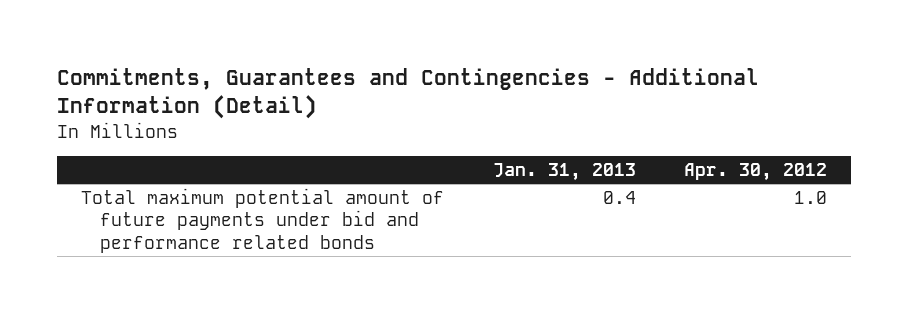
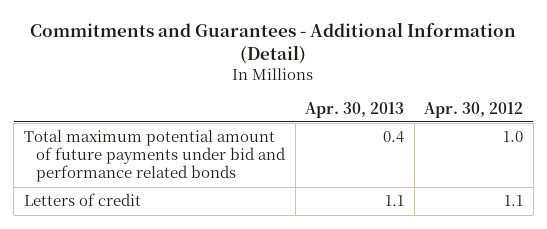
[57,68,760,120] Commitments, Guarantees and Contingencies - Additional Information (Detail) -> [30,21,517,64] Commitments and Guarantees - Additional Information (Detail)
[492,162,636,181] Jan. 31, 2013 -> none
none -> [305,101,405,118] Apr. 30, 2013
none -> [23,193,141,207] Letters of credit

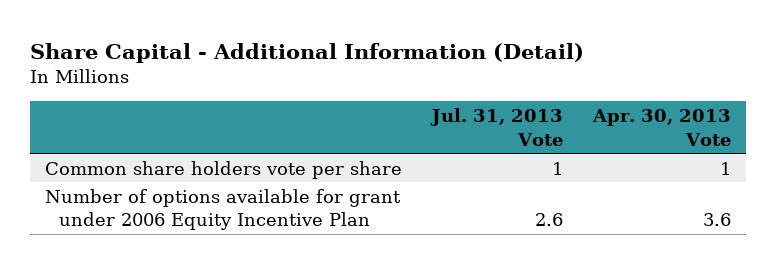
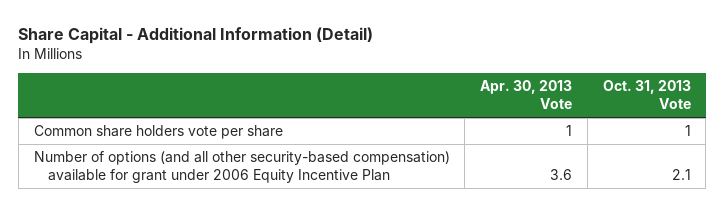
[429,108,563,146] Jul. 31, 2013 Vote -> none
none -> [602,79,691,109] Oct. 31, 2013 Vote
[45,188,402,231] Number of options available for grant under 2006 Equity Incentive Plan -> [33,151,450,184] Number of options (and all other security-based compensation) available for grant under 2006 Equity Incentive Plan

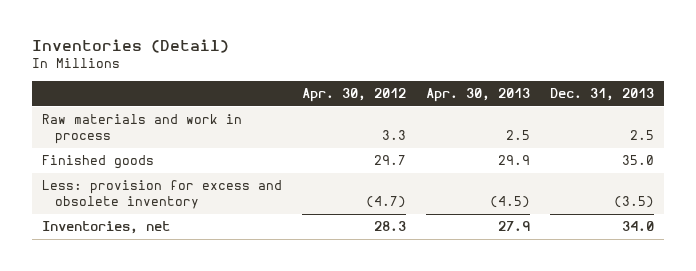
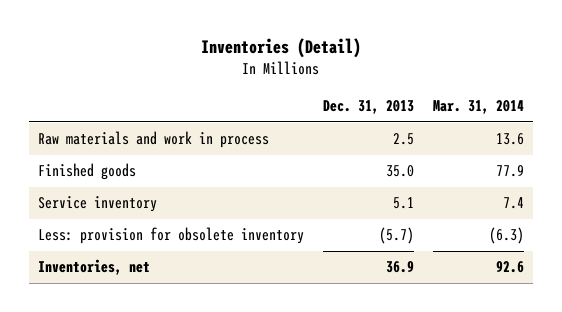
[301,88,406,103] Apr. 30, 2012 -> none
[425,88,530,103] Apr. 30, 2013 -> none
none -> [433,100,525,115] Mar. 31, 2014
none -> [38,196,158,213] Service inventory
[41,180,282,210] Less: provision for excess and obsolete inventory -> [38,227,305,245] Less: provision for obsolete inventory
[614,196,655,209] (3.5) -> [379,227,415,245] (5.7)
[622,221,655,232] 34.0 -> [386,261,415,274] 36.9

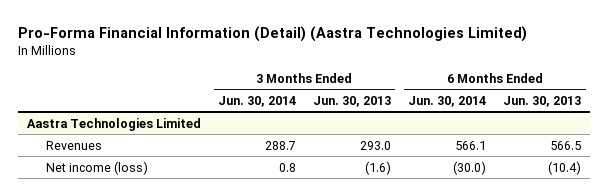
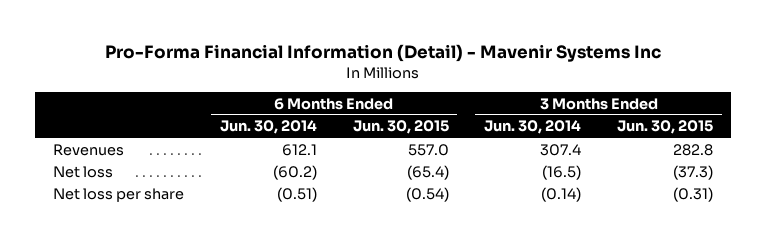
[18,25,528,42] Pro-Forma Financial Information (Detail) (Aastra Technologies Limited) -> [105,43,662,62] Pro-Forma Financial Information (Detail) - Mavenir Systems Inc
[313,95,392,107] Jun. 30, 2013 -> none
[503,95,582,107] Jun. 30, 2013 -> none
none -> [352,120,449,135] Jun. 30, 2015
none -> [617,120,714,135] Jun. 30, 2015
[26,117,201,131] Aastra Technologies Limited -> none
[264,140,296,150] 288.7 -> [540,143,582,156] 307.4
[455,140,487,150] 566.1 -> [281,143,317,156] 612.1
[45,160,148,175] Net income (loss) -> [52,165,113,178] Net loss
[278,162,296,172] 0.8 -> [542,164,582,180] (16.5)
[453,160,487,175] (30.0) -> [272,164,317,180] (60.2)
none -> [52,187,184,202] Net loss per share

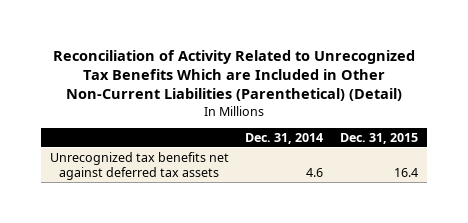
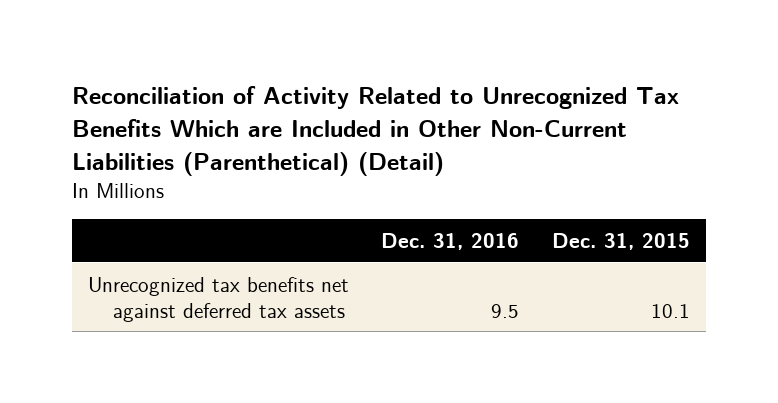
[245,133,324,145] Dec. 31, 2014 -> none
none -> [381,232,520,250] Dec. 31, 2016
[394,167,419,177] 16.4 -> [650,303,690,318] 10.1

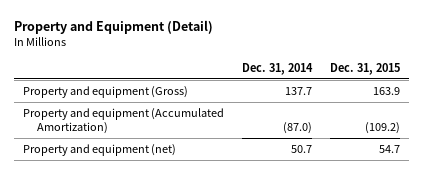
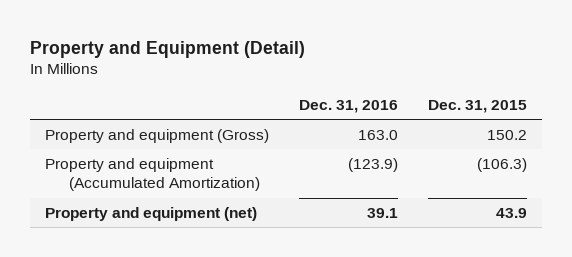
[242,62,314,75] Dec. 31, 2014 -> none
none -> [298,99,398,113] Dec. 31, 2016
[373,86,401,95] 163.9 -> [487,129,528,140] 150.2
[365,121,401,134] (109.2) -> [477,157,528,172] (106.3)
[379,144,401,153] 54.7 -> [496,207,528,218] 43.9

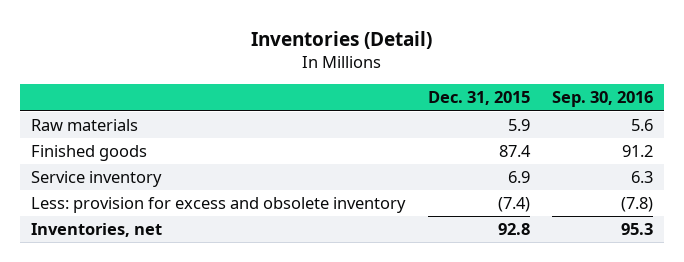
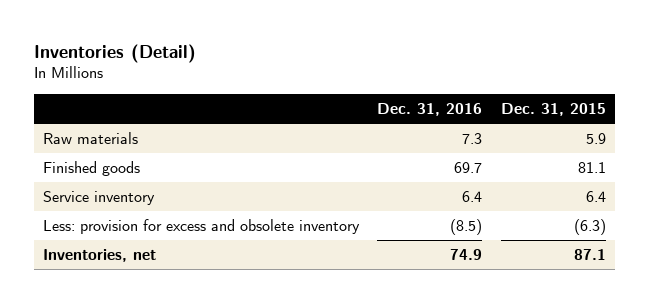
[551,91,653,108] Sep. 30, 2016 -> none
none -> [377,102,483,116] Dec. 31, 2016
[498,145,531,158] 87.4 -> [577,162,606,174] 81.1
[507,171,530,184] 6.9 -> [585,191,606,203] 6.4
[497,197,530,213] (7.4) -> [573,219,606,236] (6.3)
[497,223,530,236] 92.8 -> [573,249,606,261] 87.1

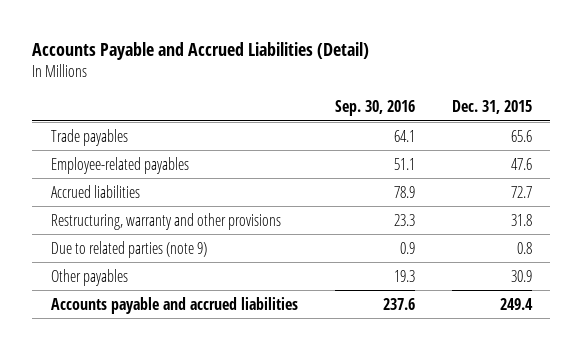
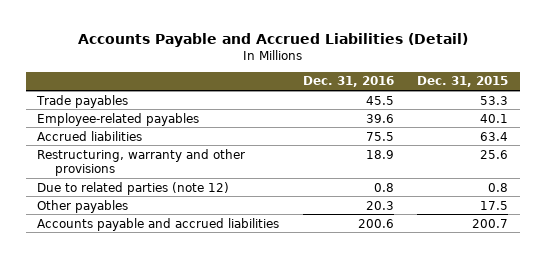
[334,100,415,117] Sep. 30, 2016 -> none
none -> [302,76,394,88] Dec. 31, 2016
[510,129,532,142] 65.6 -> [480,95,509,105] 53.3
[510,157,532,170] 47.6 -> [480,113,509,123] 40.1
[510,185,532,198] 72.7 -> [480,131,509,141] 63.4
[510,213,532,226] 31.8 -> [480,149,509,159] 25.6
[50,240,207,258] Due to related parties (note 9) -> [37,181,230,195] Due to related parties (note 12)
[510,269,532,282] 30.9 -> [480,200,509,210] 17.5
[499,297,533,310] 249.4 -> [472,218,509,228] 200.7

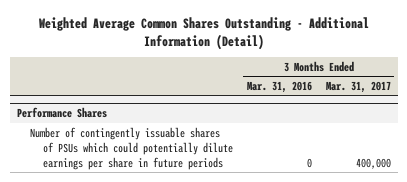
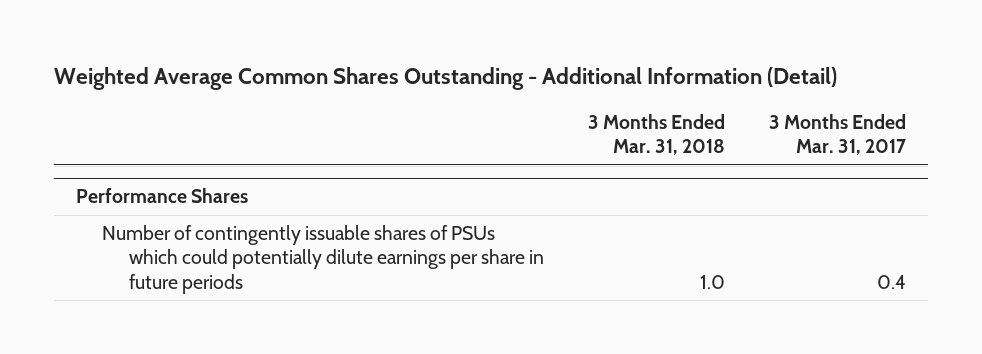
[246,81,312,94] Mar. 31, 2016 -> none
none -> [588,114,726,156] 3 Months Ended Mar. 31, 2018
[355,157,391,169] 400,000 -> [876,274,906,289] 0.4

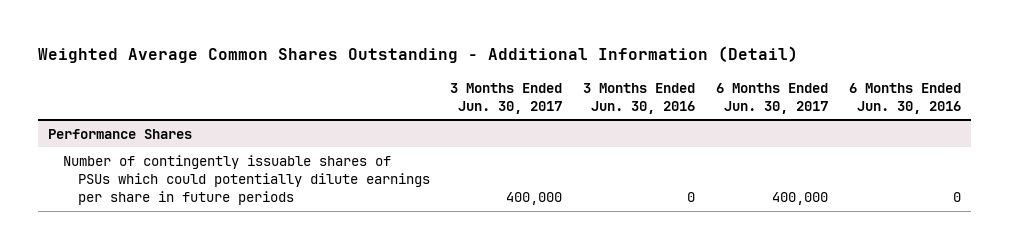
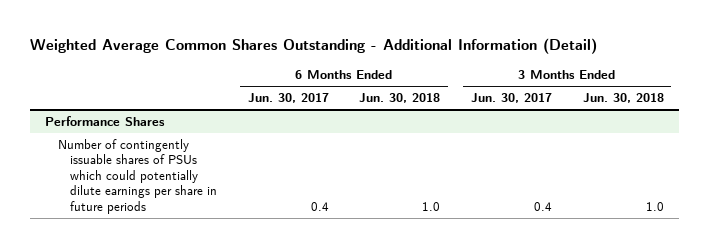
[583,82,696,114] 3 Months Ended Jun. 30, 2016 -> none
[848,82,961,114] 6 Months Ended Jun. 30, 2016 -> none
none -> [359,93,441,104] Jun. 30, 2018
none -> [582,93,664,104] Jun. 30, 2018
[506,192,563,206] 400,000 -> [533,201,552,211] 0.4
[771,192,828,206] 400,000 -> [310,201,329,211] 0.4

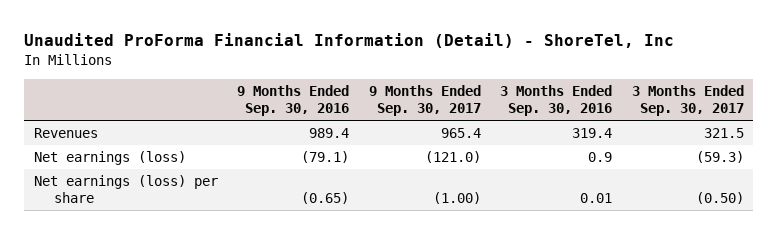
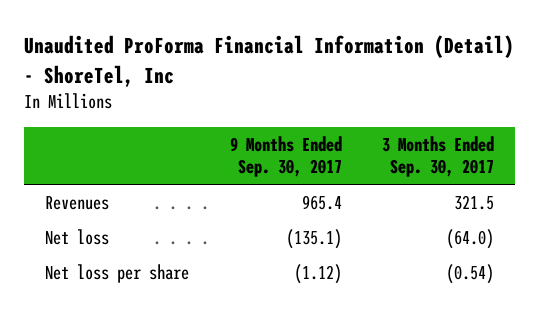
[237,84,350,117] 9 Months Ended Sep. 30, 2016 -> none
[500,84,613,117] 3 Months Ended Sep. 30, 2016 -> none
[33,150,186,165] Net earnings (loss) -> [44,229,109,246] Net loss
[424,150,481,163] (121.0) -> [285,229,342,250] (135.1)
[695,150,744,163] (59.3) -> [446,229,495,250] (64.0)
[33,174,218,204] Net earnings (loss) per share -> [44,264,189,284] Net loss per share
[432,192,481,205] (1.00) -> [293,264,342,285] (1.12)
[695,192,744,205] (0.50) -> [446,264,495,285] (0.54)

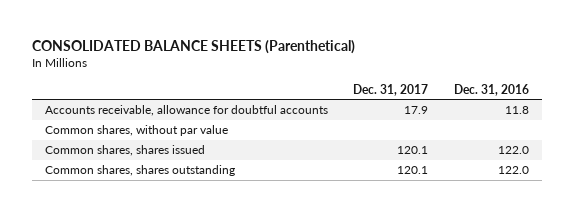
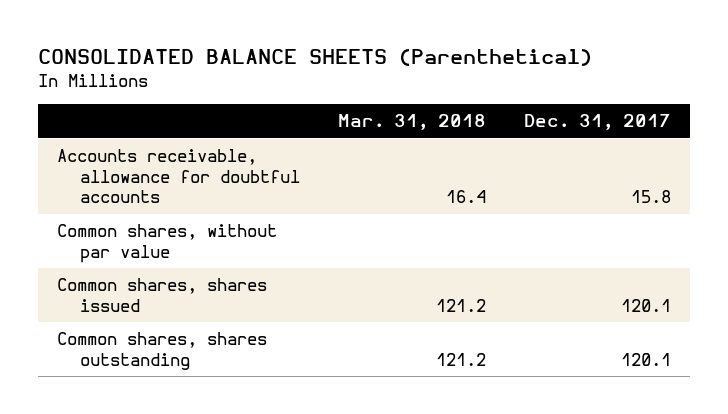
[453,83,529,96] Dec. 31, 2016 -> none
none -> [337,114,486,131] Mar. 31, 2018
[404,106,429,115] 17.9 -> [631,190,672,204] 15.8

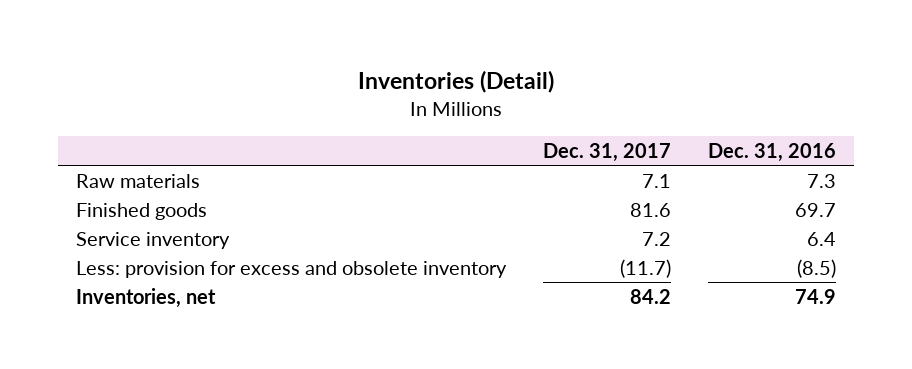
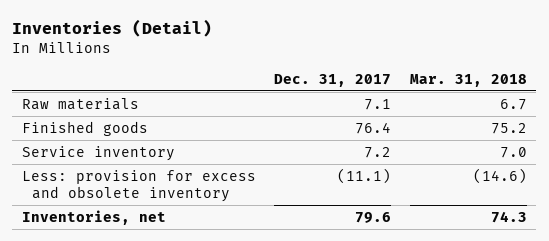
[707,142,836,162] Dec. 31, 2016 -> none
none -> [410,73,528,87] Mar. 31, 2018
[630,202,672,217] 81.6 -> [355,121,392,134] 76.4
[620,258,672,278] (11.7) -> [337,167,392,184] (11.1)
[630,288,672,304] 84.2 -> [355,211,392,223] 79.6

